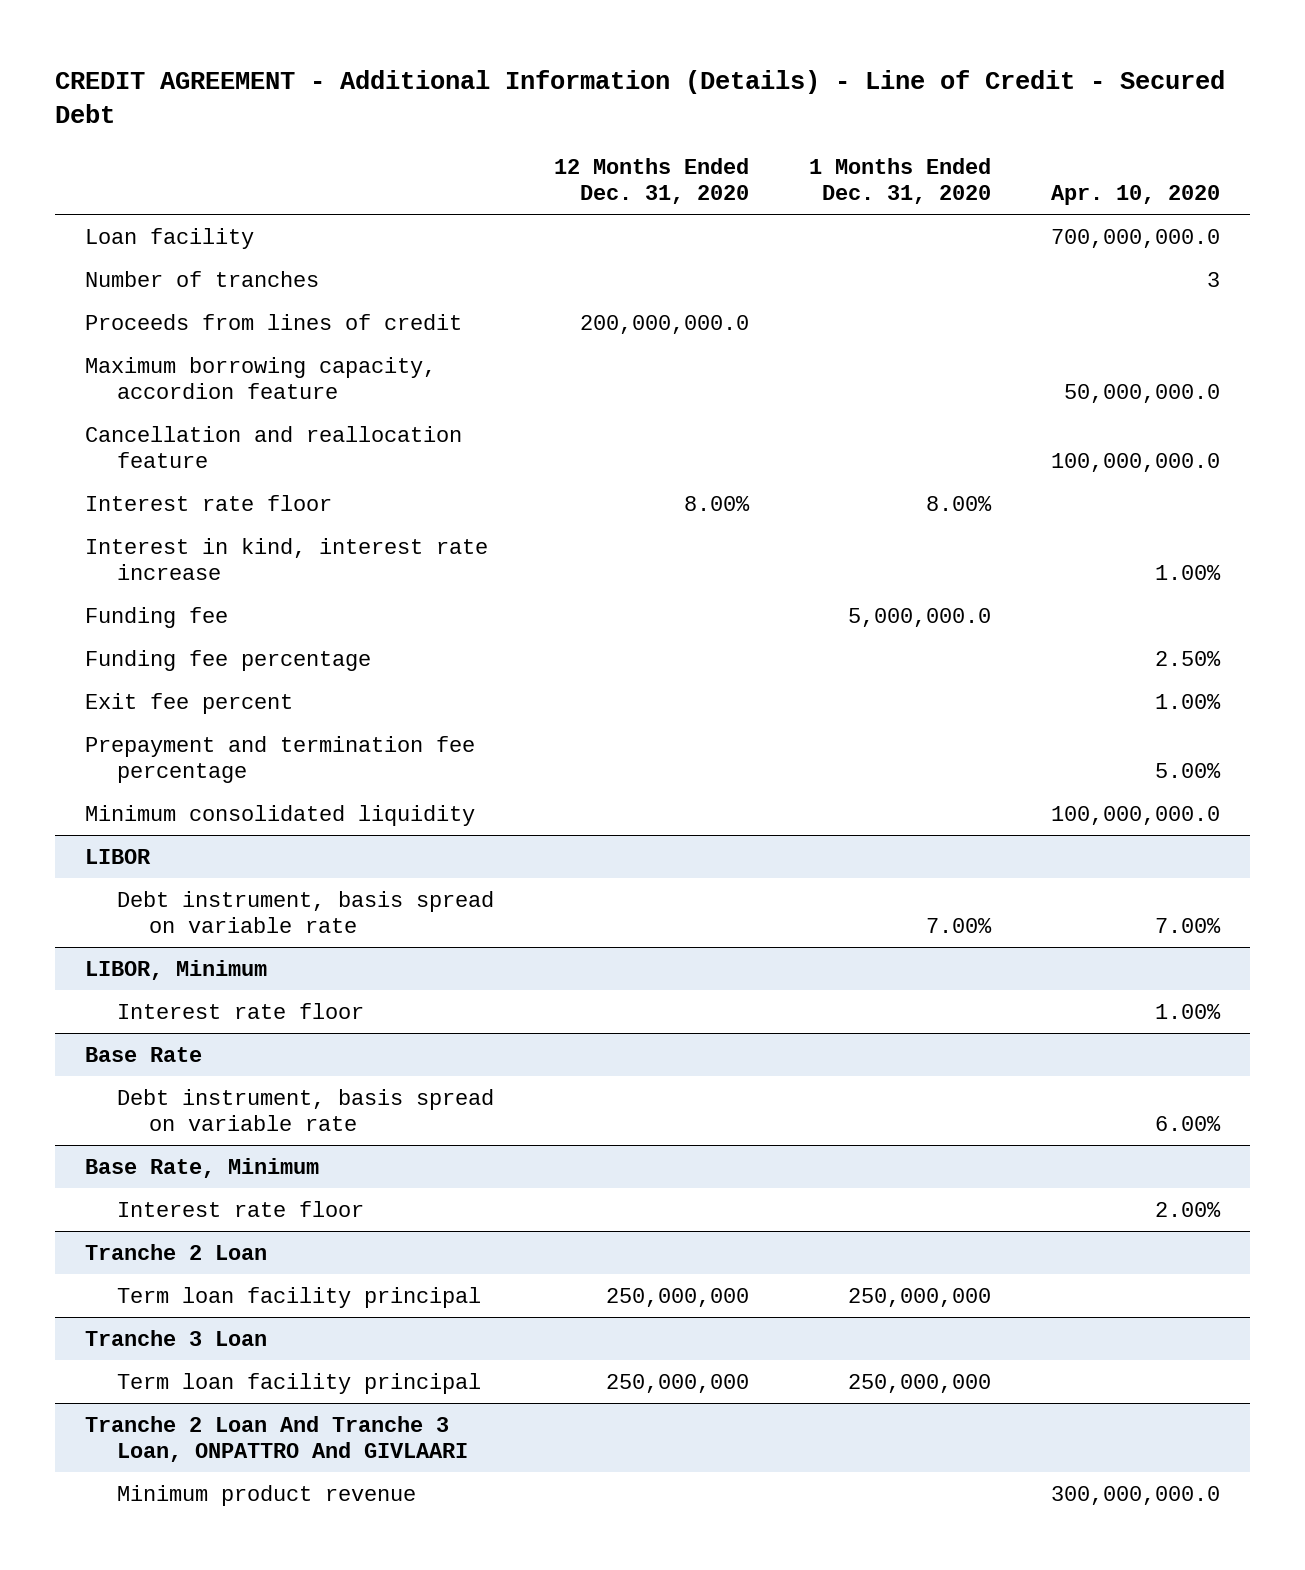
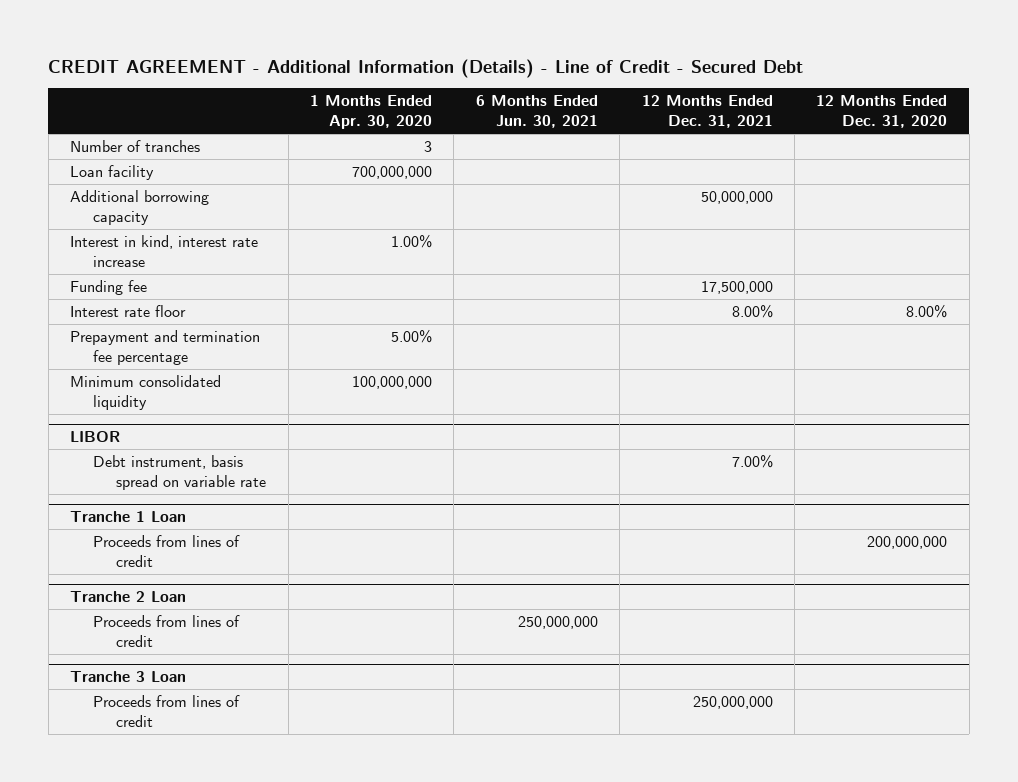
[809,157,992,205] 1 Months Ended Dec. 31, 2020 -> none
[1051,185,1221,206] Apr. 10, 2020 -> none
none -> [310,95,433,130] 1 Months Ended Apr. 30, 2020
none -> [475,95,598,129] 6 Months Ended Jun. 30, 2021
none -> [641,95,773,129] 12 Months Ended Dec. 31, 2021
[84,313,462,330] Proceeds from lines of credit -> none
[84,356,436,400] Maximum borrowing capacity, accordion feature -> none
[84,425,462,469] Cancellation and reallocation feature -> none
[84,227,254,249] Loan facility -> [70,164,155,180] Loan facility
none -> [70,189,210,225] Additional borrowing capacity
[84,649,371,671] Funding fee percentage -> none
[84,692,293,714] Exit fee percent -> none
[84,494,332,511] Interest rate floor -> [70,304,187,317] Interest rate floor
[84,959,267,980] LIBOR, Minimum -> none
[117,1002,365,1019] Interest rate floor -> none
[117,1088,495,1132] Debt instrument, basis spread on variable rate -> none
[84,1157,319,1178] Base Rate, Minimum -> none
[117,1200,365,1217] Interest rate floor -> none
[84,1046,202,1062] Base Rate -> [70,510,187,522] Tranche 1 Loan
none -> [93,534,241,567] Proceeds from lines of credit
[117,1286,482,1308] Term loan facility principal -> none
none -> [93,614,241,647] Proceeds from lines of credit
[117,1372,482,1394] Term loan facility principal -> none
[84,1415,469,1463] Tranche 2 Loan And Tranche 3 Loan, ONPATTRO And GIVLAARI -> none
[117,1484,417,1506] Minimum product revenue -> none
none -> [93,694,241,727] Proceeds from lines of credit

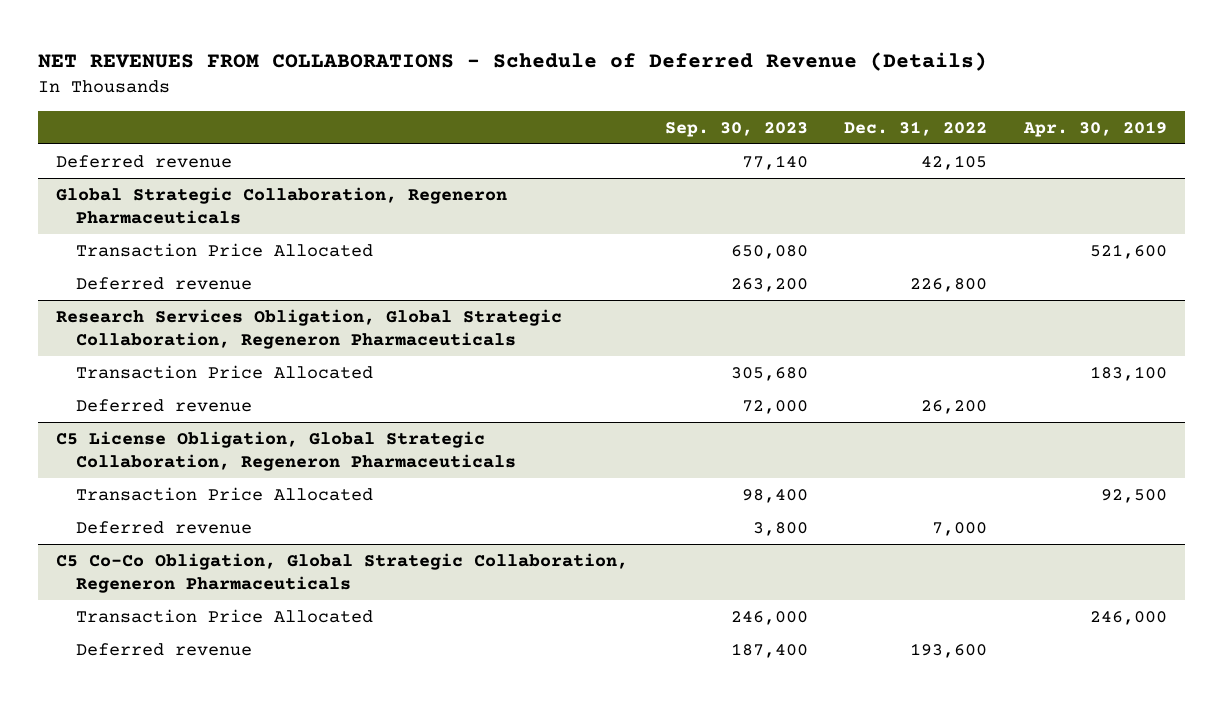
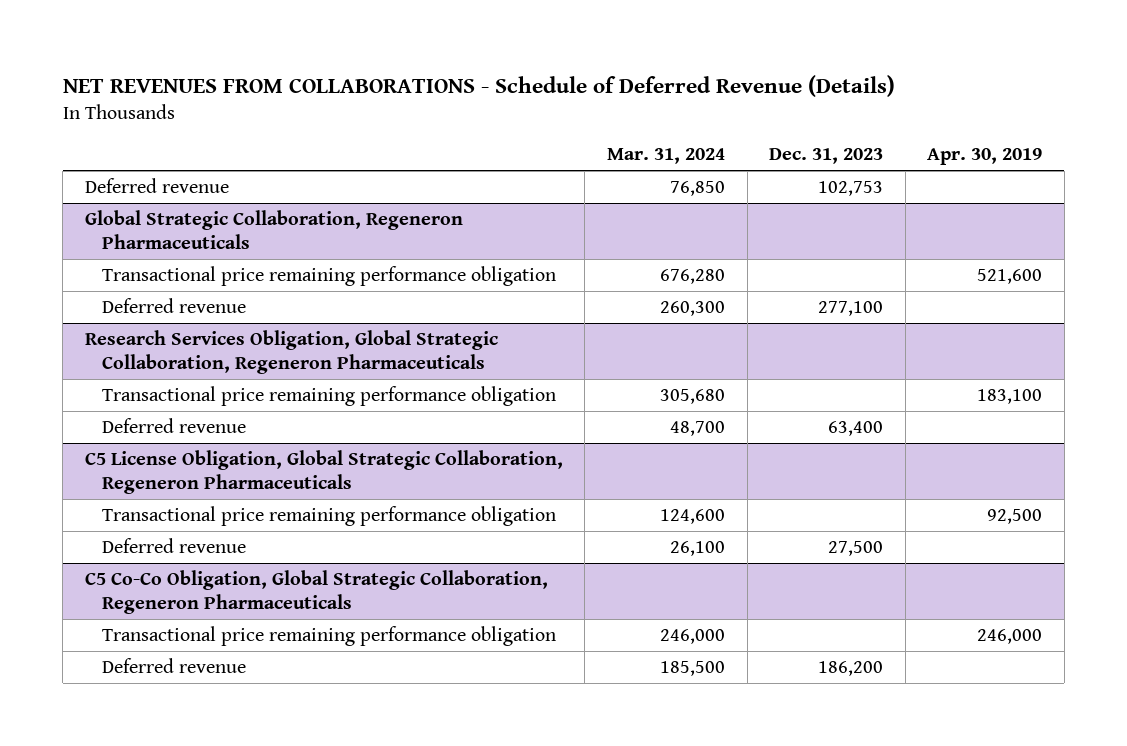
[664,121,808,137] Sep. 30, 2023 -> none
[844,120,988,136] Dec. 31, 2022 -> none
none -> [606,148,725,165] Mar. 31, 2024
none -> [769,148,884,165] Dec. 31, 2023
[75,243,373,258] Transaction Price Allocated -> [102,265,557,286] Transactional price remaining performance obligation
[75,365,373,380] Transaction Price Allocated -> [102,385,557,406] Transactional price remaining performance obligation
[75,487,373,502] Transaction Price Allocated -> [102,505,557,526] Transactional price remaining performance obligation
[75,609,373,624] Transaction Price Allocated -> [102,625,557,646] Transactional price remaining performance obligation

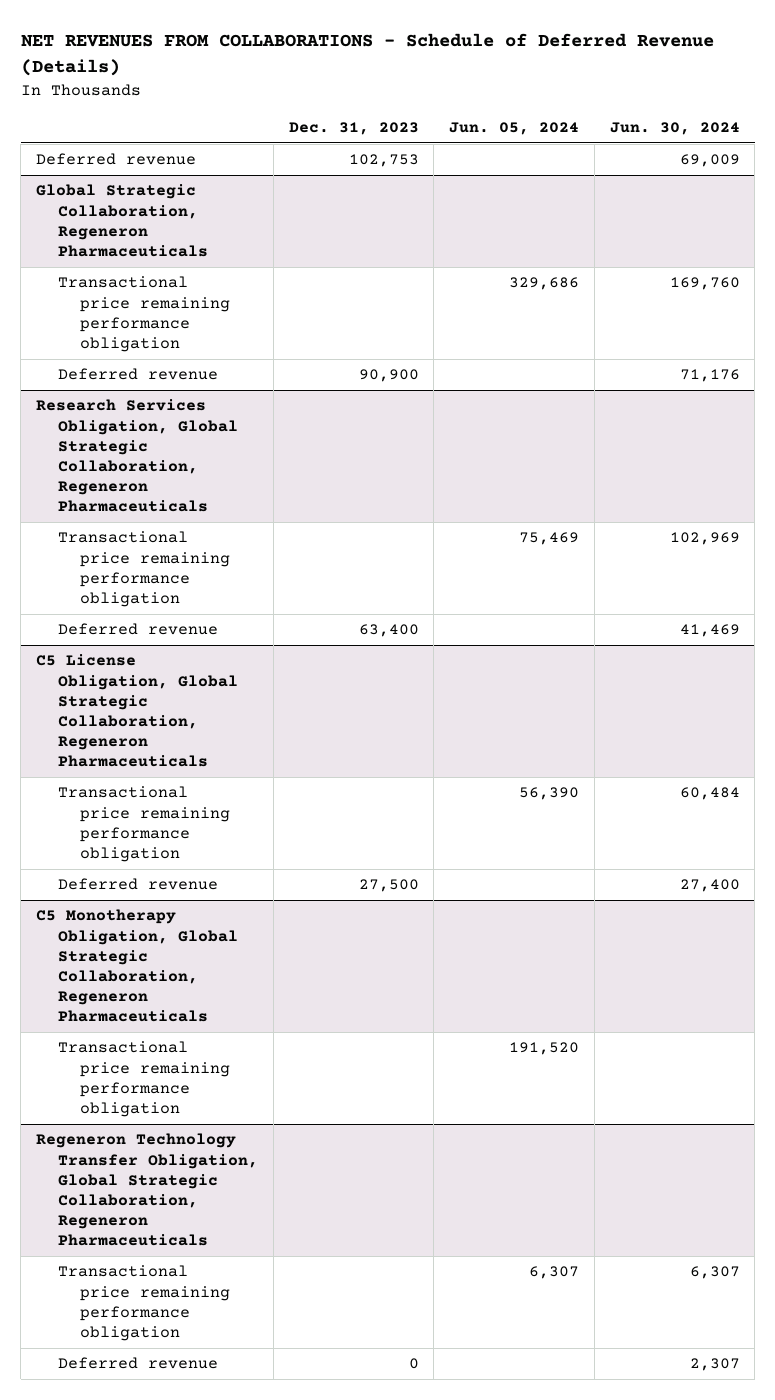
[606,148,725,165] Mar. 31, 2024 -> none
[927,148,1043,166] Apr. 30, 2019 -> none
none -> [449,121,580,135] Jun. 05, 2024
none -> [609,121,740,135] Jun. 30, 2024
[818,300,884,316] 277,100 -> [358,369,419,383] 90,900
[84,569,548,614] C5 Co-Co Obligation, Global Strategic Collaboration, Regeneron Pharmaceuticals -> [35,909,238,1022] C5 Monotherapy Obligation, Global Strategic Collaboration, Regeneron Pharmaceuticals
[102,657,247,673] Deferred revenue -> none
none -> [35,1133,258,1246] Regeneron Technology Transfer Obligation, Global Strategic Collaboration, Regeneron Pharmaceuticals
none -> [57,1265,231,1341] Transactional price remaining performance obligation
none -> [57,1357,218,1370] Deferred revenue

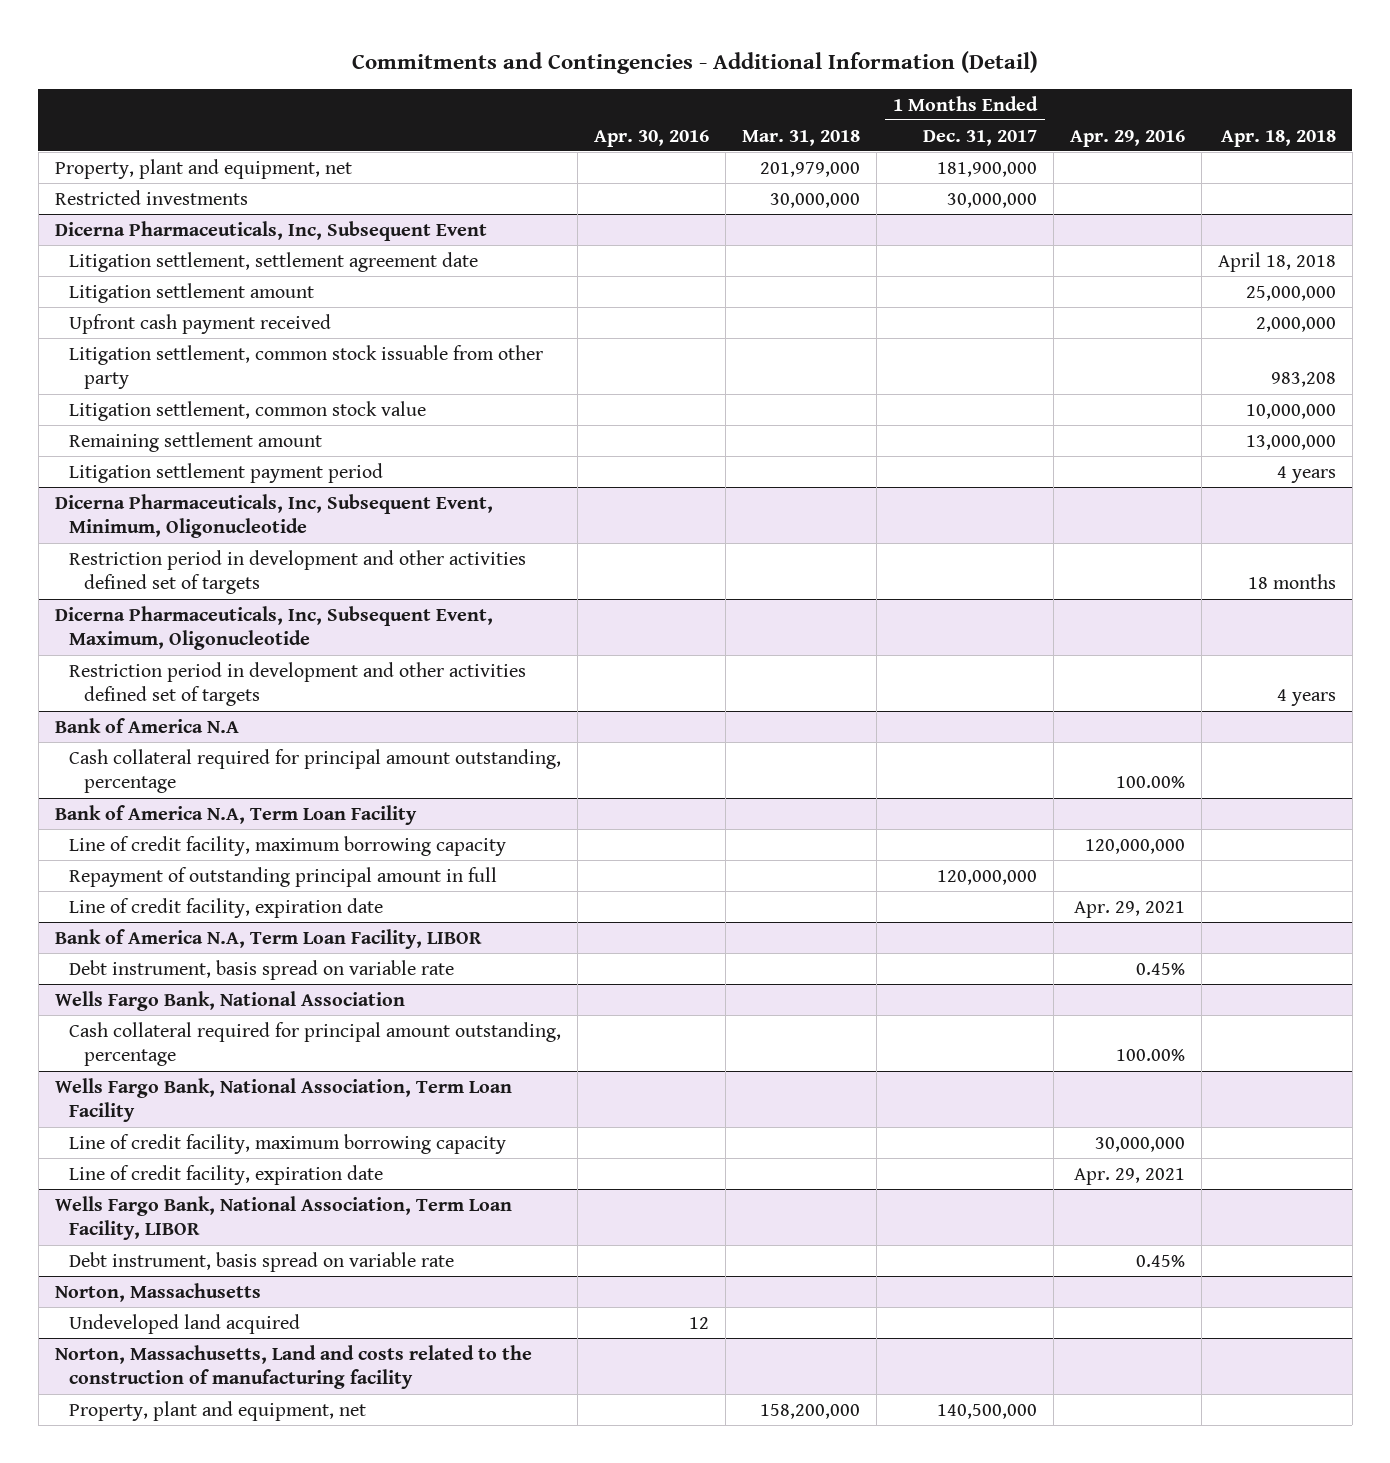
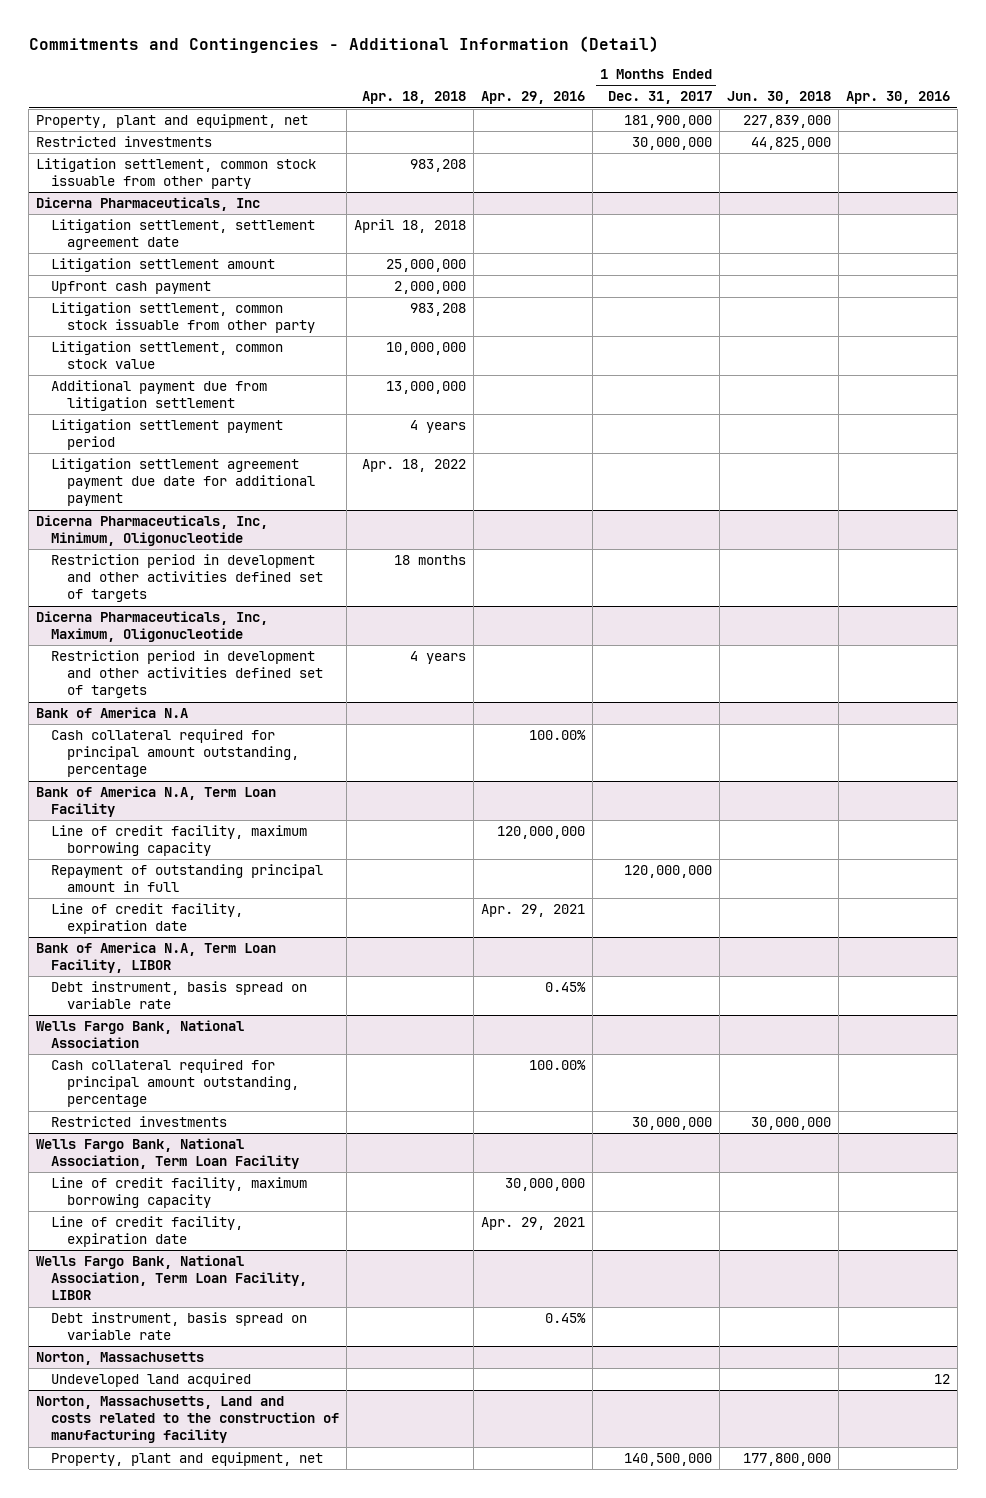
[742,129,861,146] Mar. 31, 2018 -> none
none -> [726,91,831,105] Jun. 30, 2018
none -> [36,158,317,190] Litigation settlement, common stock issuable from other party
[54,220,487,241] Dicerna Pharmaceuticals, Inc, Subsequent Event -> [36,197,261,212] Dicerna Pharmaceuticals, Inc
[69,313,332,334] Upfront cash payment received -> [51,281,212,295] Upfront cash payment
[69,431,323,452] Remaining settlement amount -> none
none -> [51,380,268,412] Additional payment due from litigation settlement
none -> [51,458,315,507] Litigation settlement agreement payment due date for additional payment
[54,493,493,539] Dicerna Pharmaceuticals, Inc, Subsequent Event, Minimum, Oligonucleotide -> [36,515,269,547] Dicerna Pharmaceuticals, Inc, Minimum, Oligonucleotide
[54,605,493,651] Dicerna Pharmaceuticals, Inc, Subsequent Event, Maximum, Oligonucleotide -> [36,611,269,643] Dicerna Pharmaceuticals, Inc, Maximum, Oligonucleotide
none -> [51,1116,228,1128] Restricted investments

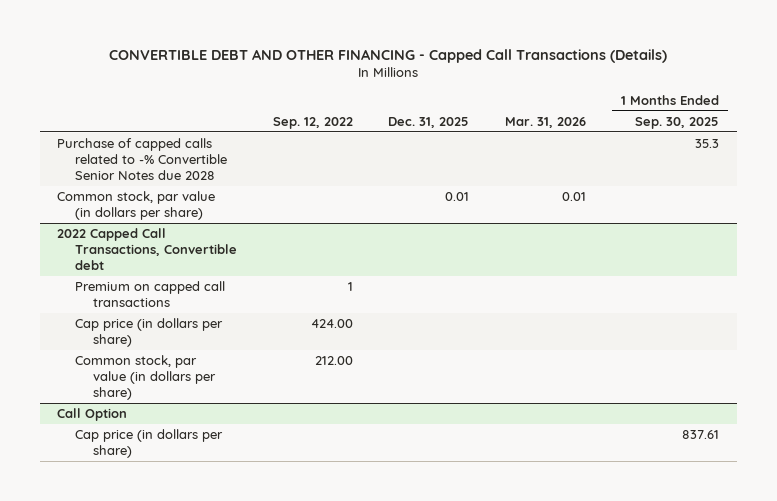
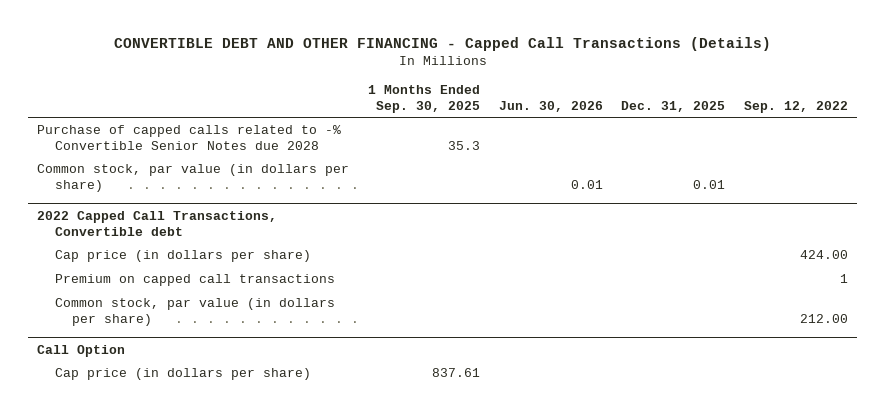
[504,116,586,128] Mar. 31, 2026 -> none
none -> [498,100,603,112] Jun. 30, 2026
[75,281,226,308] Premium on capped call transactions -> [54,273,335,286] Premium on capped call transactions

